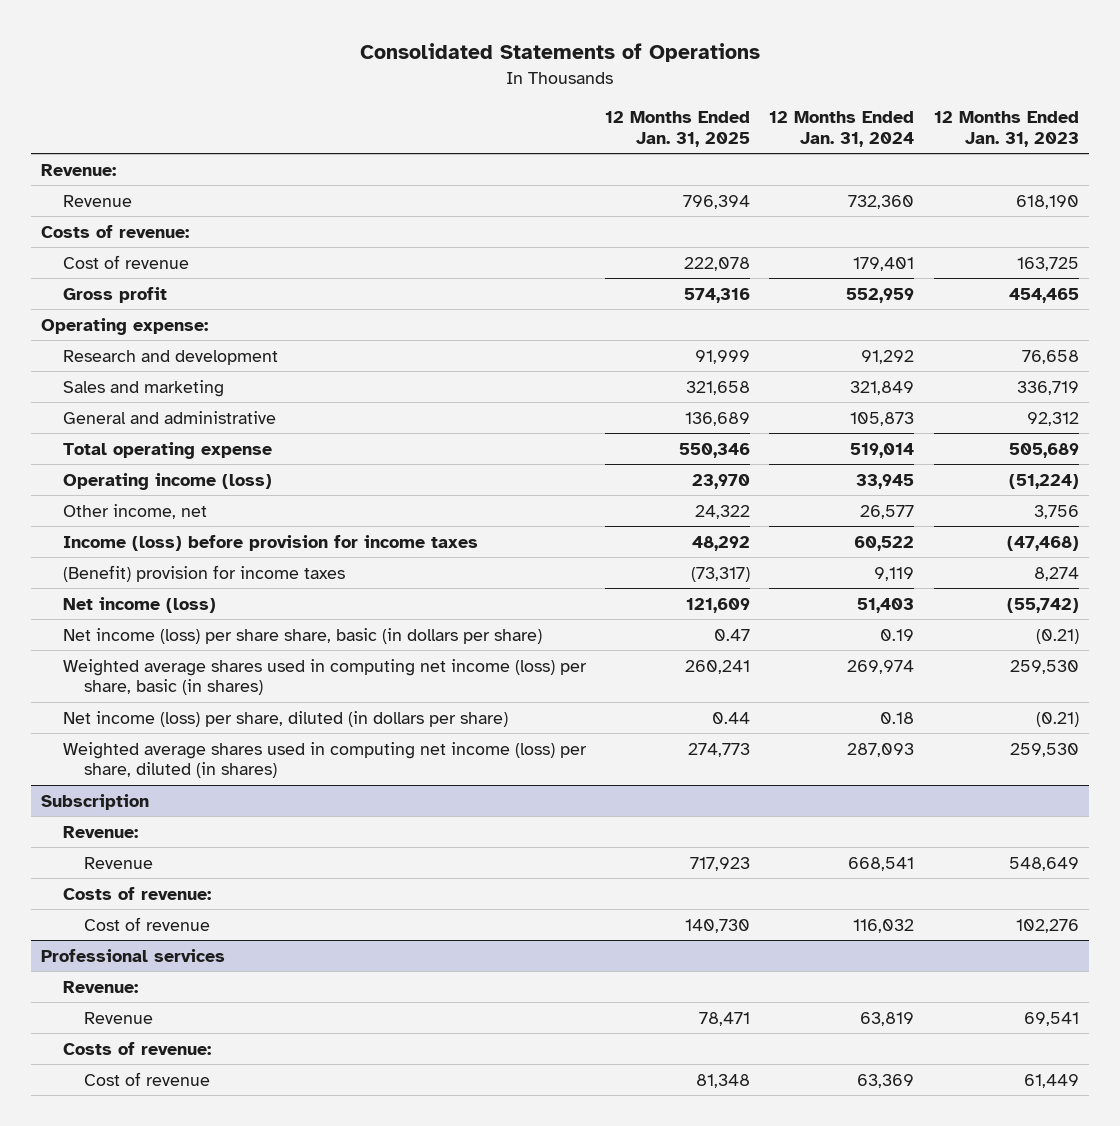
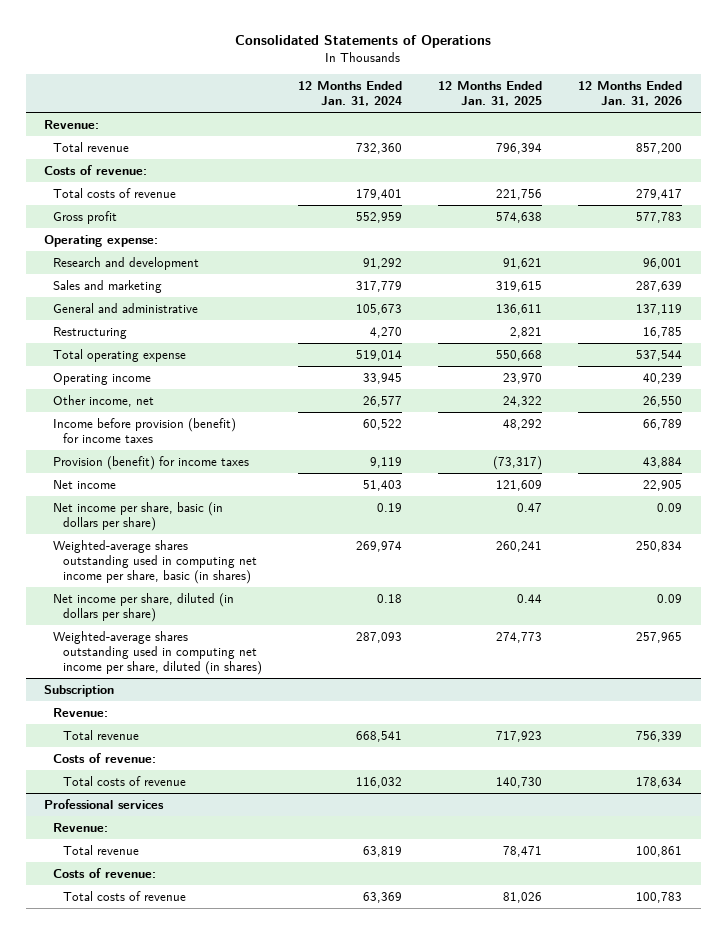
[933,111,1079,147] 12 Months Ended Jan. 31, 2023 -> none
none -> [578,81,683,107] 12 Months Ended Jan. 31, 2026
[62,194,132,207] Revenue -> [53,141,130,152] Total revenue
[62,254,189,269] Cost of revenue -> [53,187,177,198] Total costs of revenue
[684,256,751,271] 222,078 -> [496,188,543,200] 221,756
[684,287,751,303] 574,316 -> [496,211,543,223] 574,638
[695,349,751,364] 91,999 -> [503,257,543,269] 91,621
[686,380,751,395] 321,658 -> [496,280,543,292] 319,615
[850,380,915,395] 321,849 -> [356,280,403,292] 317,779
[685,411,751,426] 136,689 -> [496,303,543,315] 136,611
[850,411,915,426] 105,873 -> [356,303,403,315] 105,673
none -> [53,326,128,339] Restructuring
[679,442,751,458] 550,346 -> [496,349,543,361] 550,668
[62,472,272,490] Operating income (loss) -> [53,372,152,385] Operating income
[62,534,478,551] Income (loss) before provision for income taxes -> [53,417,237,443] Income before provision (benefit) for income taxes
[62,564,345,582] (Benefit) provision for income taxes -> [53,455,250,470] Provision (benefit) for income taxes
[62,596,216,613] Net income (loss) -> [53,479,117,489] Net income
[62,627,542,644] Net income (loss) per share share, basic (in dollars per share) -> [53,501,224,531] Net income per share, basic (in dollars per share)
[62,658,587,696] Weighted average shares used in computing net income (loss) per share, basic (in shares) -> [53,539,257,584] Weighted-average shares outstanding used in computing net income per share, basic (in shares)
[62,710,508,727] Net income (loss) per share, diluted (in dollars per share) -> [53,592,235,622] Net income per share, diluted (in dollars per share)
[62,741,587,779] Weighted average shares used in computing net income (loss) per share, diluted (in shares) -> [53,630,262,675] Weighted-average shares outstanding used in computing net income per share, diluted (in shares)
[84,856,154,869] Revenue -> [62,729,139,740] Total revenue
[84,916,211,931] Cost of revenue -> [62,775,186,786] Total costs of revenue
[84,1011,154,1024] Revenue -> [62,844,139,855] Total revenue
[84,1071,211,1086] Cost of revenue -> [62,890,186,901] Total costs of revenue
[696,1073,751,1088] 81,348 -> [503,891,543,903] 81,026

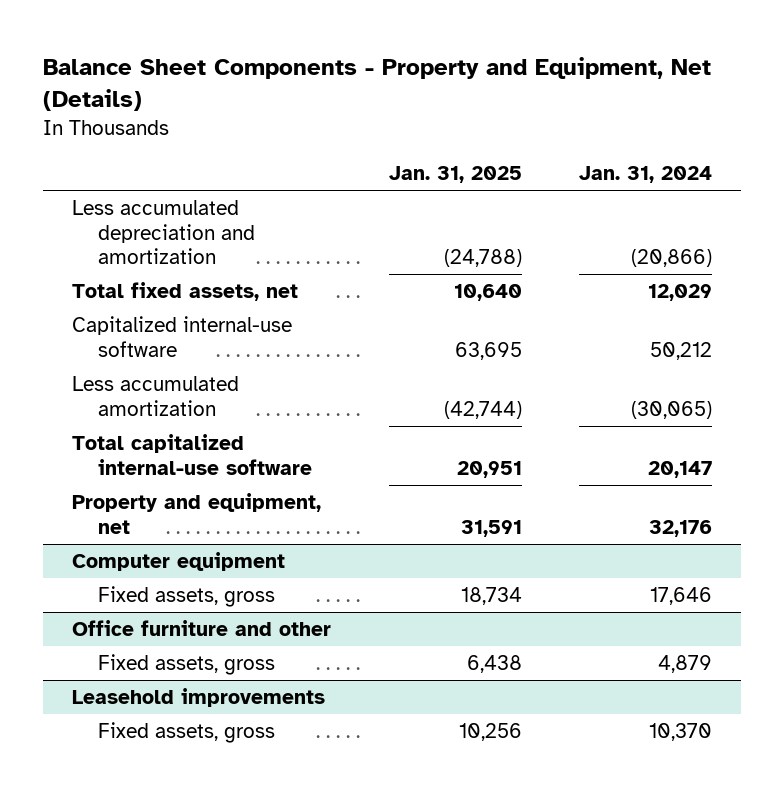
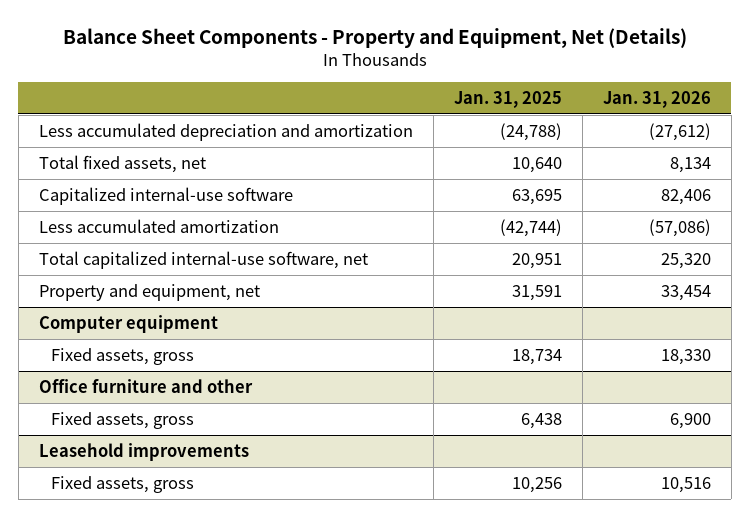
[579,166,713,184] Jan. 31, 2024 -> none
none -> [602,91,711,109] Jan. 31, 2026
[71,434,313,475] Total capitalized internal-use software -> [38,250,368,269] Total capitalized internal-use software, net

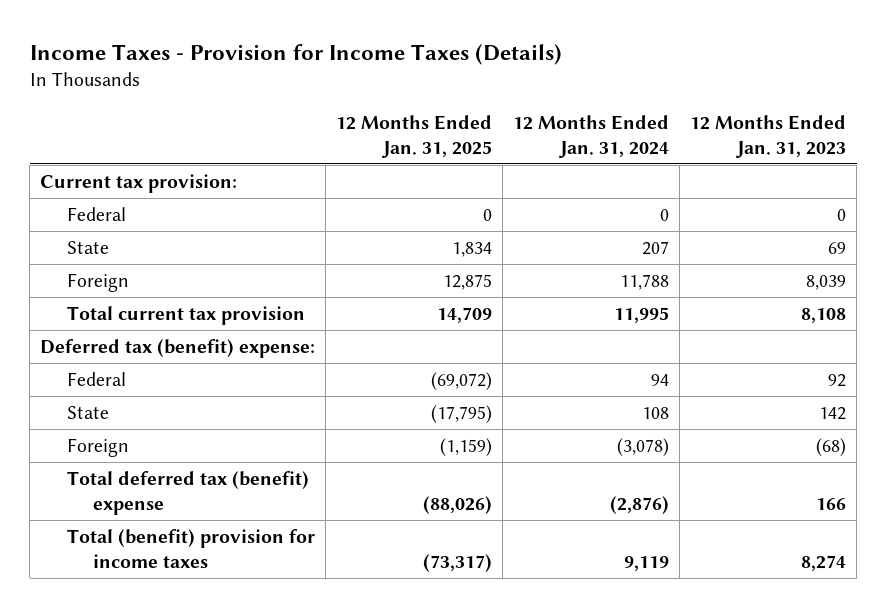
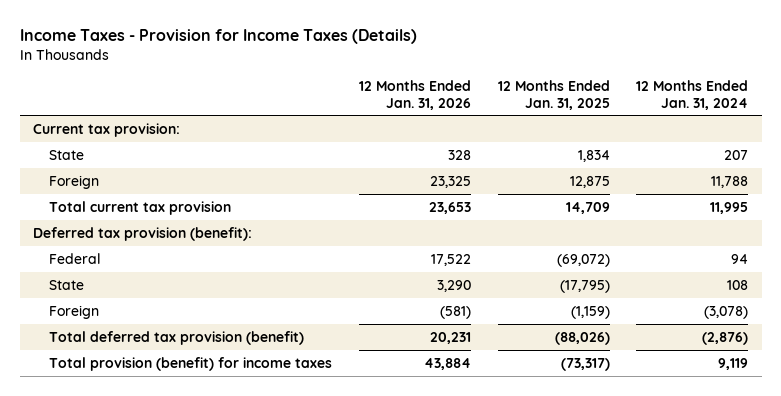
[690,114,847,158] 12 Months Ended Jan. 31, 2023 -> none
none -> [358,80,471,110] 12 Months Ended Jan. 31, 2026
[66,206,126,221] Federal -> none
[40,338,316,358] Deferred tax (benefit) expense: -> [32,226,252,241] Deferred tax provision (benefit):
[66,470,309,515] Total deferred tax (benefit) expense -> [49,330,305,345] Total deferred tax provision (benefit)
[66,528,315,568] Total (benefit) provision for income taxes -> [49,356,333,371] Total provision (benefit) for income taxes

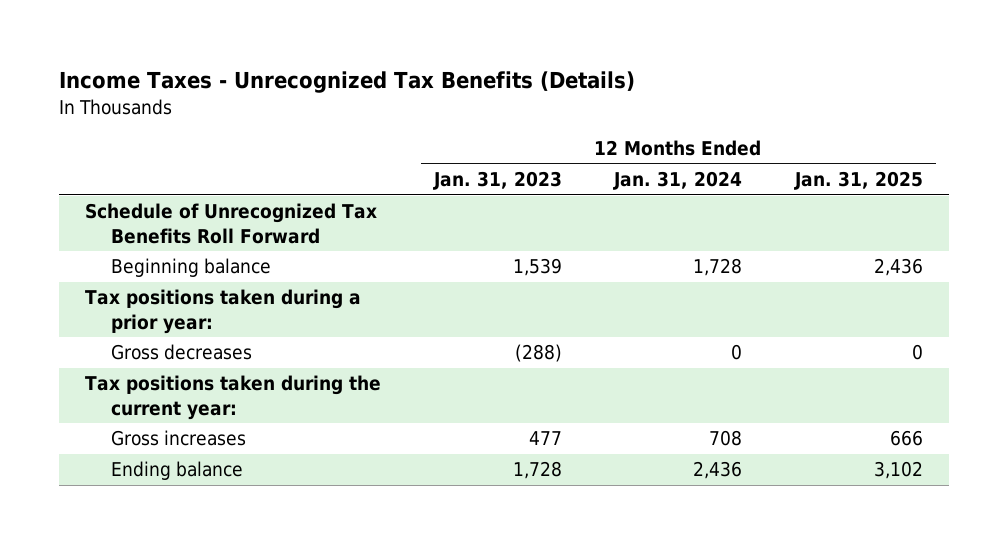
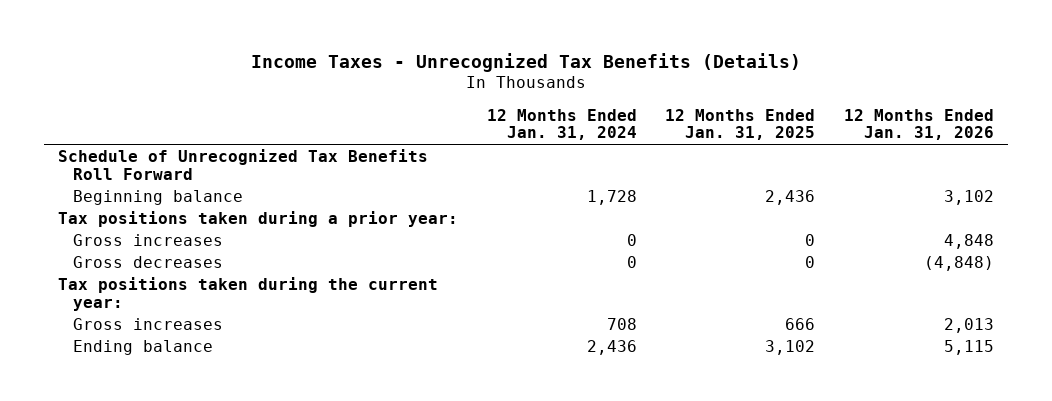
[432,171,562,191] Jan. 31, 2023 -> none
none -> [843,108,994,141] 12 Months Ended Jan. 31, 2026
none -> [73,233,224,246] Gross increases

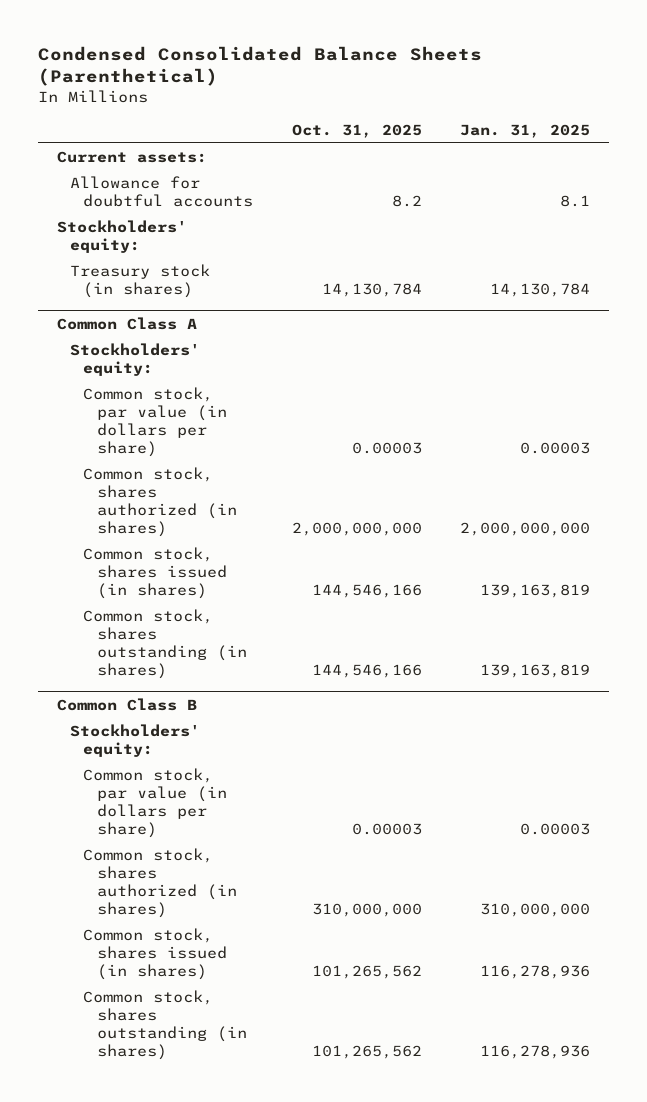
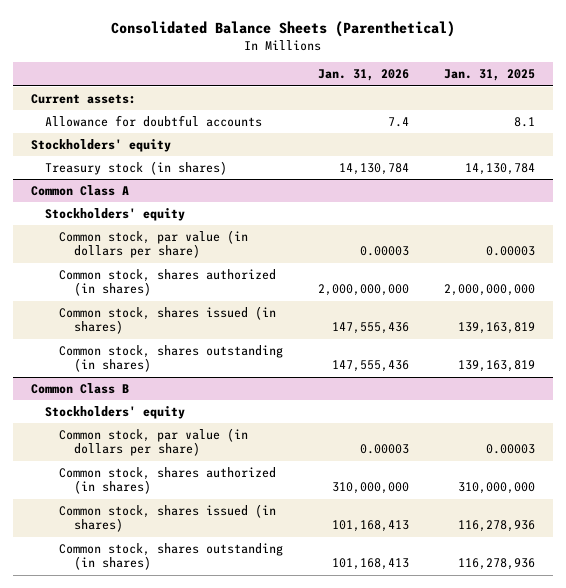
[37,46,482,87] Condensed Consolidated Balance Sheets (Parenthetical) -> [111,20,456,37] Consolidated Balance Sheets (Parenthetical)
[291,123,422,138] Oct. 31, 2025 -> none
none -> [318,69,410,82] Jan. 31, 2026
[56,220,187,254] Stockholders' equity: -> [30,139,171,153] Stockholders' equity
[70,343,201,377] Stockholders' equity: -> [45,208,186,222] Stockholders' equity
[70,724,201,758] Stockholders' equity: -> [45,406,186,420] Stockholders' equity

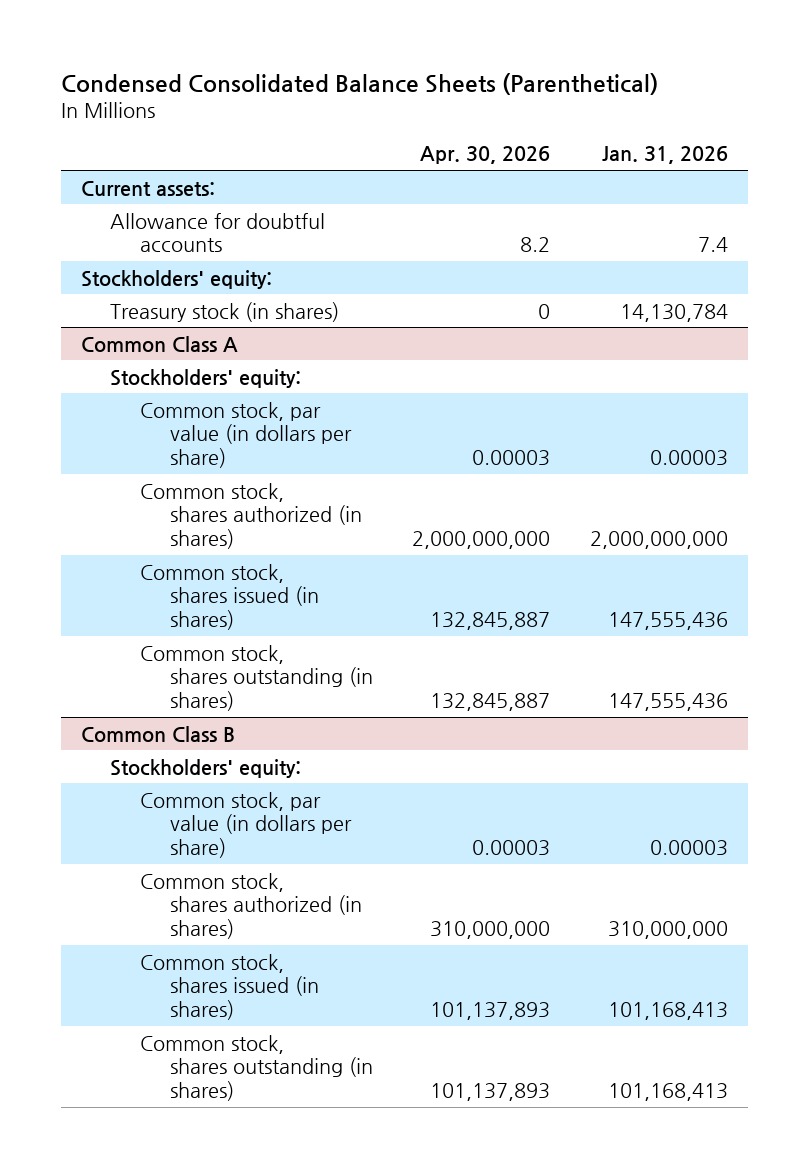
[111,20,456,37] Consolidated Balance Sheets (Parenthetical) -> [60,73,658,96] Condensed Consolidated Balance Sheets (Parenthetical)
[444,69,536,82] Jan. 31, 2025 -> none
none -> [420,146,551,165] Apr. 30, 2026
[30,139,171,153] Stockholders' equity -> [80,269,272,289] Stockholders' equity:
[45,208,186,222] Stockholders' equity -> [110,368,302,388] Stockholders' equity:
[45,406,186,420] Stockholders' equity -> [110,758,302,778] Stockholders' equity:

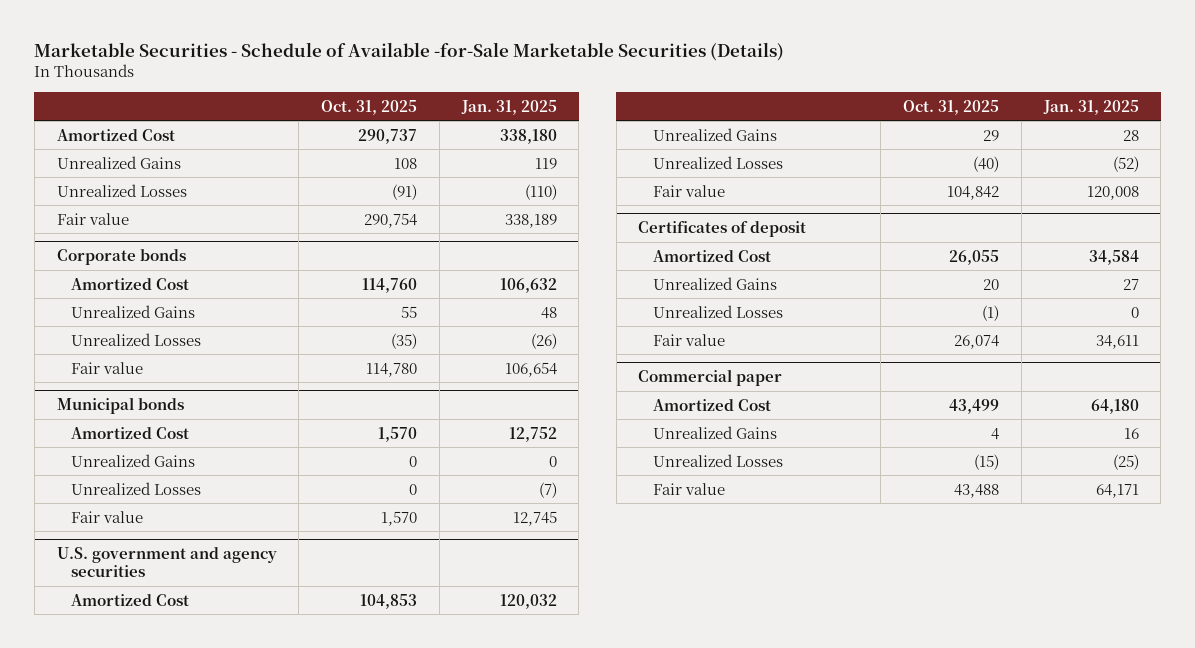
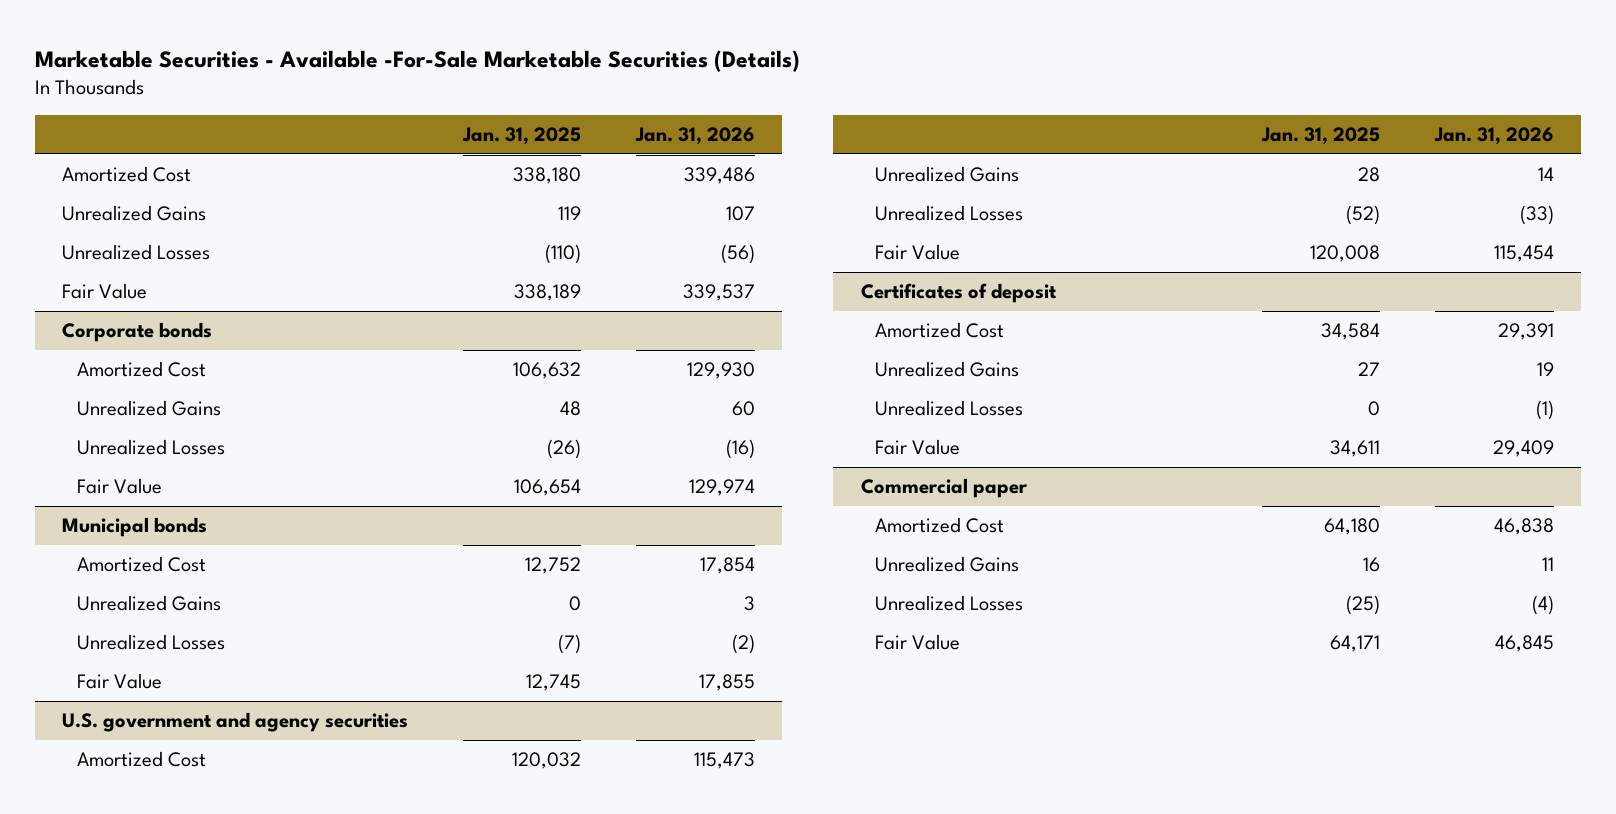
[34,42,785,62] Marketable Securities - Schedule of Available -for-Sale Marketable Securities (Details) -> [34,49,800,72] Marketable Securities - Available -For-Sale Marketable Securities (Details)
[321,99,418,115] Oct. 31, 2025 -> none
none -> [634,127,755,146] Jan. 31, 2026
[56,212,129,225] Fair value -> [62,283,148,300] Fair Value
[71,361,144,374] Fair value -> [76,478,162,495] Fair Value
[71,510,144,523] Fair value -> [76,673,162,690] Fair Value
[653,184,726,197] Fair value -> [875,244,961,261] Fair Value
[653,333,726,346] Fair value -> [875,439,961,456] Fair Value
[653,482,726,495] Fair value -> [875,634,961,651] Fair Value

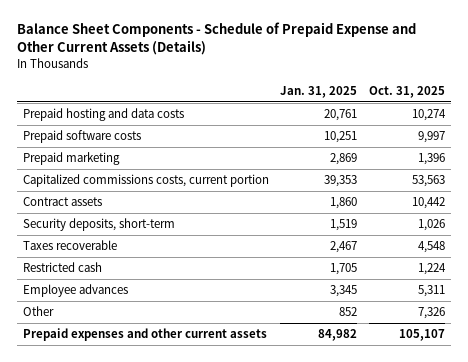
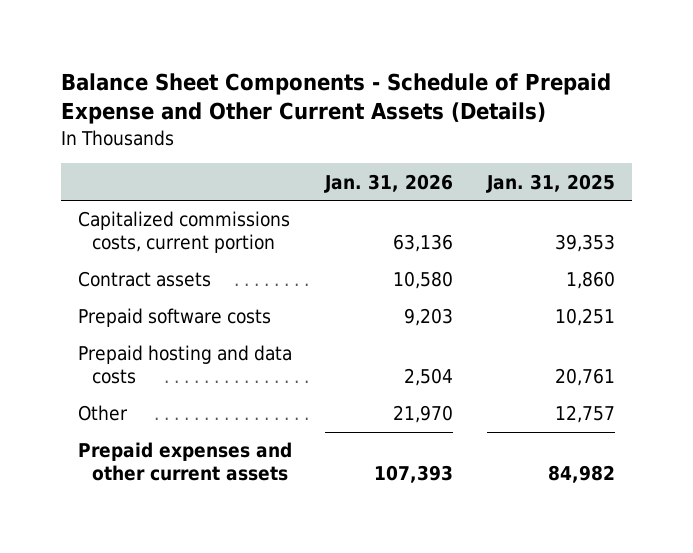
[369,85,446,98] Oct. 31, 2025 -> none
none -> [324,173,454,193] Jan. 31, 2026
[22,152,120,166] Prepaid marketing -> none
[22,218,175,232] Security deposits, short-term -> none
[22,240,117,251] Taxes recoverable -> none
[22,262,102,273] Restricted cash -> none
[22,284,128,298] Employee advances -> none
[22,130,141,144] Prepaid software costs -> [77,308,271,328] Prepaid software costs
[22,108,184,122] Prepaid hosting and data costs -> [77,345,292,384] Prepaid hosting and data costs
[339,307,358,317] 852 -> [554,405,615,424] 12,757

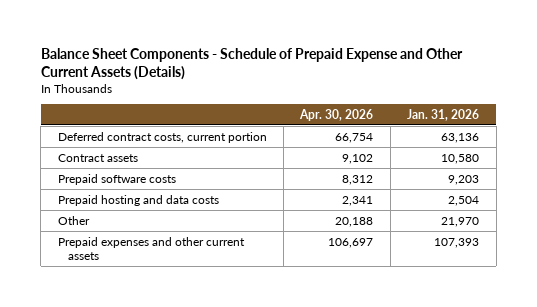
[485,173,615,193] Jan. 31, 2025 -> none
none -> [299,108,374,121] Apr. 30, 2026
[77,211,290,253] Capitalized commissions costs, current portion -> [57,131,267,143] Deferred contract costs, current portion

